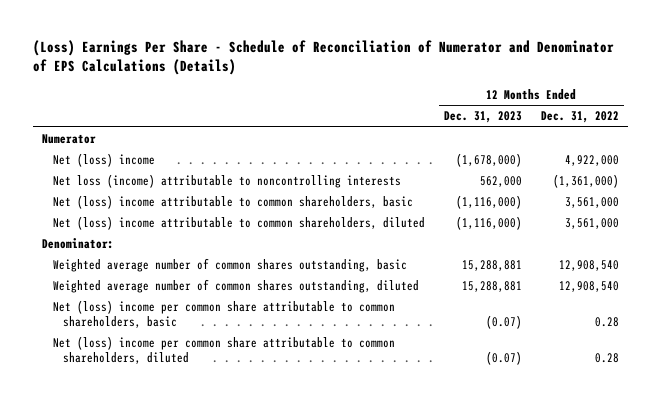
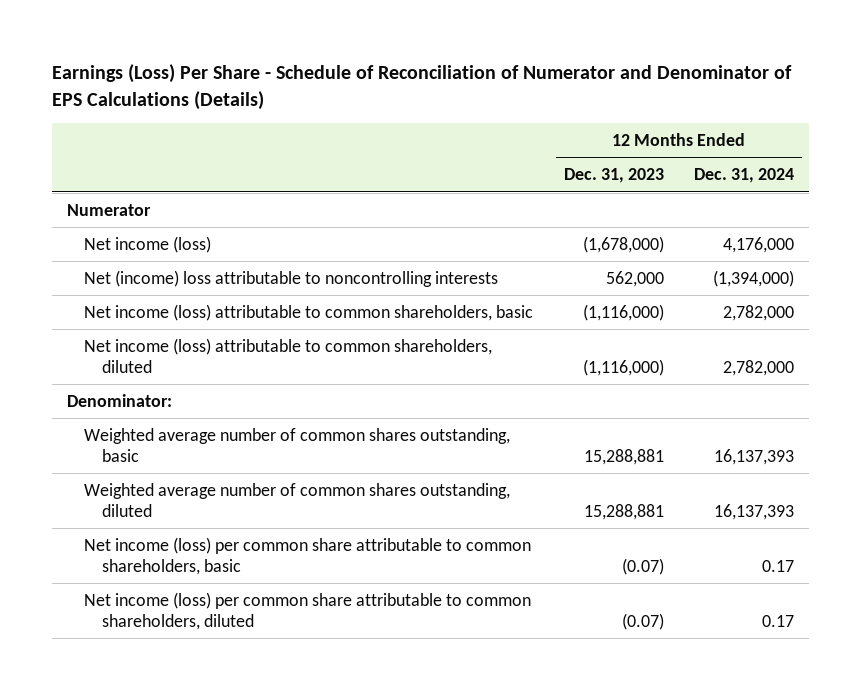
[32,40,614,76] (Loss) Earnings Per Share - Schedule of Reconciliation of Numerator and Denominator of EPS Calculations (Details) -> [52,64,793,110] Earnings (Loss) Per Share - Schedule of Reconciliation of Numerator and Denominator of EPS Calculations (Details)
[540,111,619,124] Dec. 31, 2022 -> none
none -> [694,168,795,184] Dec. 31, 2024
[52,153,155,168] Net (loss) income -> [84,235,212,253] Net income (loss)
[52,174,401,189] Net loss (income) attributable to noncontrolling interests -> [84,269,499,287] Net (income) loss attributable to noncontrolling interests
[52,195,413,210] Net (loss) income attributable to common shareholders, basic -> [84,303,534,321] Net income (loss) attributable to common shareholders, basic
[52,216,425,231] Net (loss) income attributable to common shareholders, diluted -> [84,337,493,373] Net income (loss) attributable to common shareholders, diluted
[52,300,395,329] Net (loss) income per common share attributable to common shareholders, basic -> [84,536,532,575] Net income (loss) per common share attributable to common shareholders, basic
[52,336,395,365] Net (loss) income per common share attributable to common shareholders, diluted -> [84,591,532,630] Net income (loss) per common share attributable to common shareholders, diluted

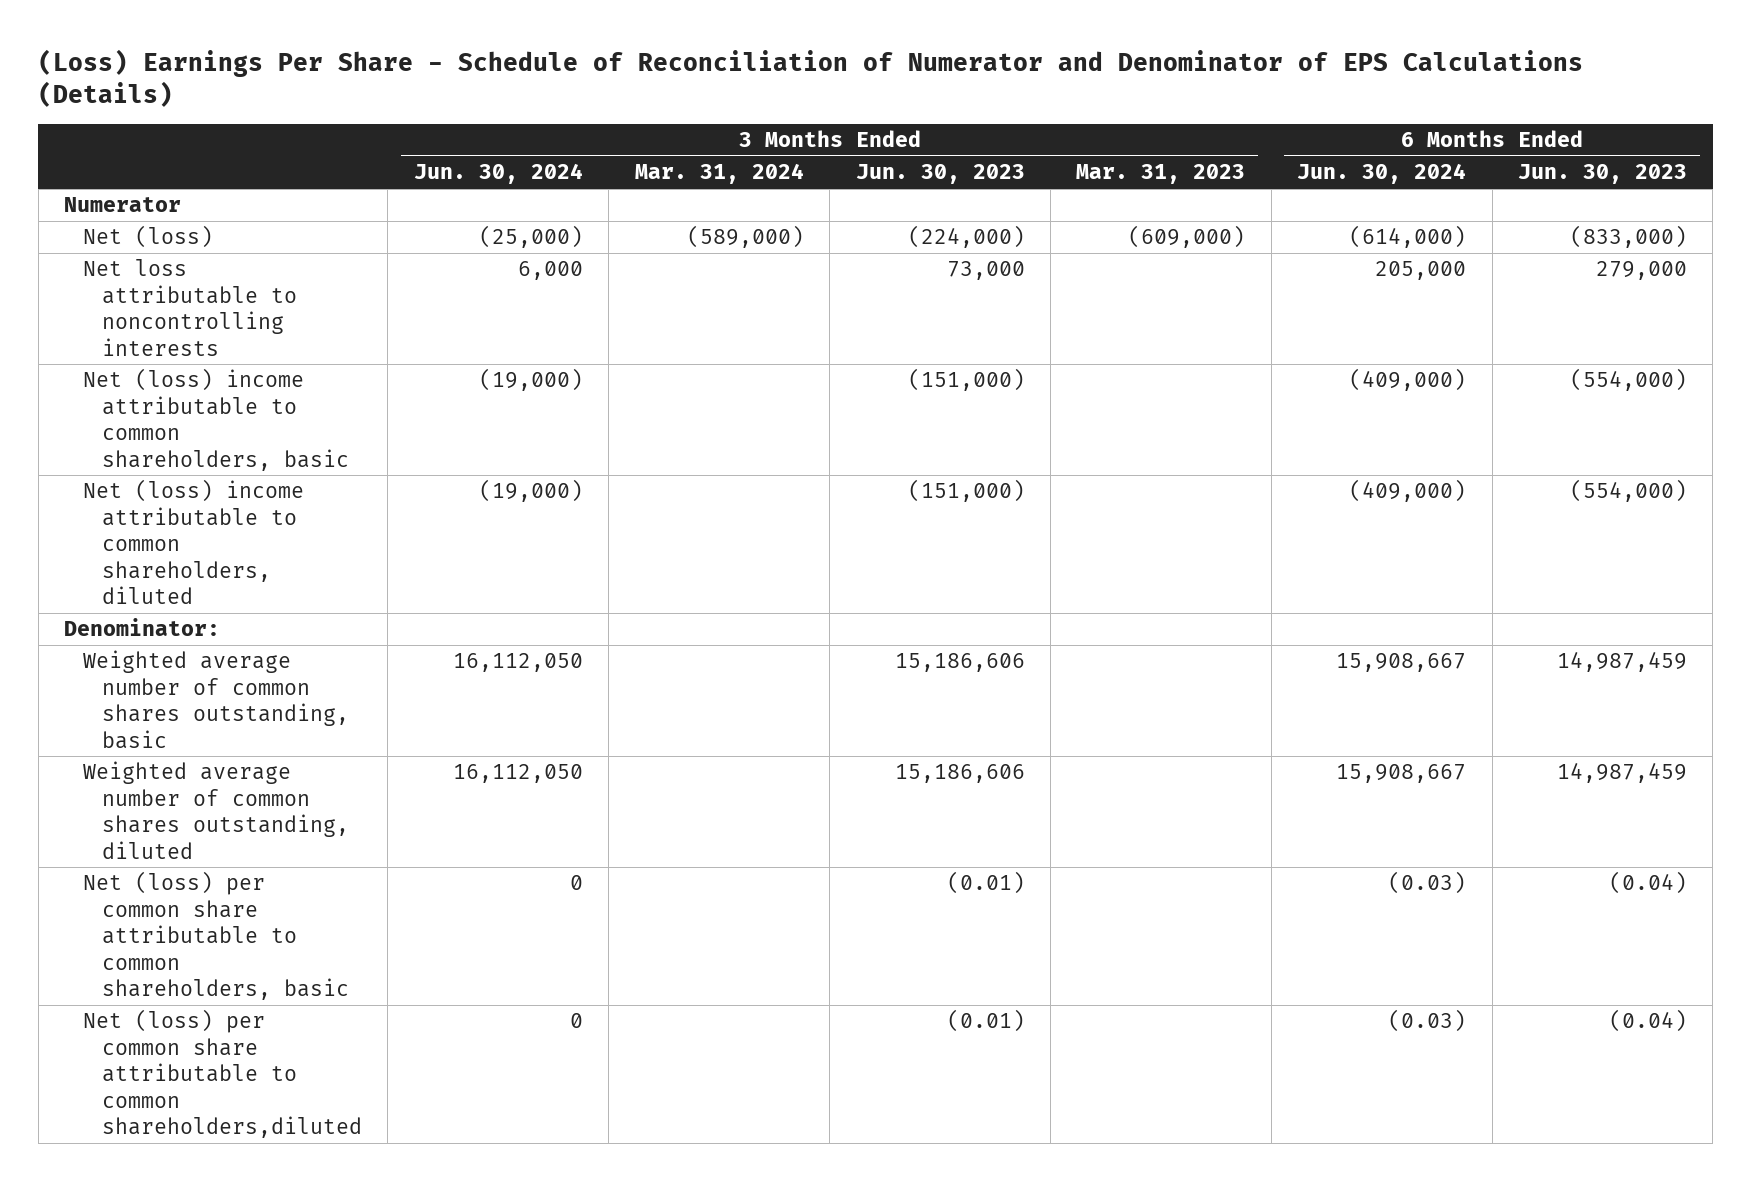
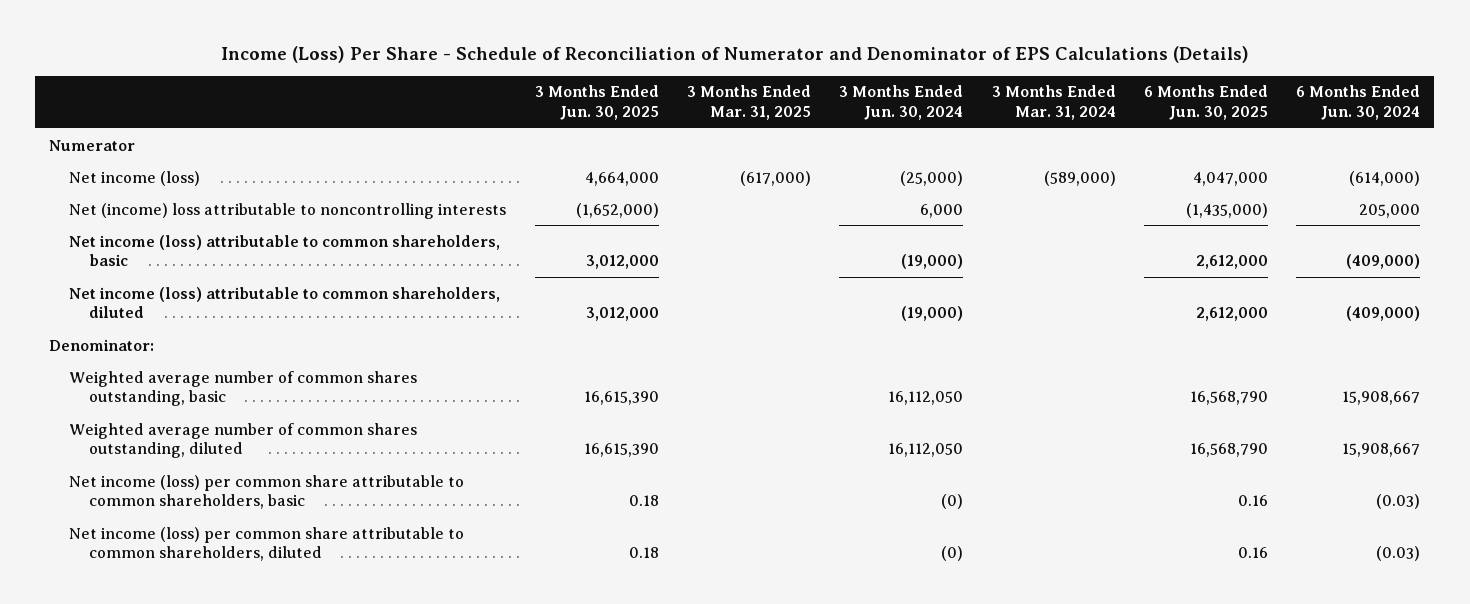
[38,48,1584,108] (Loss) Earnings Per Share - Schedule of Reconciliation of Numerator and Denominator of EPS Calculations (Details) -> [220,45,1249,63] Income (Loss) Per Share - Schedule of Reconciliation of Numerator and Denominator of EPS Calculations (Details)
[855,164,1025,185] Jun. 30, 2023 -> none
[1076,164,1246,185] Mar. 31, 2023 -> none
[1518,164,1688,185] Jun. 30, 2023 -> none
none -> [534,85,659,121] 3 Months Ended Jun. 30, 2025
none -> [686,85,811,121] 3 Months Ended Mar. 31, 2025
none -> [1143,85,1268,121] 6 Months Ended Jun. 30, 2025
[83,225,214,249] Net (loss) -> [69,170,201,186] Net income (loss)
[83,259,298,356] Net loss attributable to noncontrolling interests -> [69,202,507,219] Net (income) loss attributable to noncontrolling interests
[83,368,350,471] Net (loss) income attributable to common shareholders, basic -> [69,234,501,267] Net income (loss) attributable to common shareholders, basic
[83,479,305,605] Net (loss) income attributable to common shareholders, diluted -> [69,286,501,319] Net income (loss) attributable to common shareholders, diluted
[83,871,350,1001] Net (loss) per common share attributable to common shareholders, basic -> [69,474,465,510] Net income (loss) per common share attributable to common shareholders, basic
[569,875,583,891] 0 -> [941,494,964,510] (0)
[83,1009,363,1139] Net (loss) per common share attributable to common shareholders,diluted -> [69,526,465,562] Net income (loss) per common share attributable to common shareholders, diluted
[569,1013,583,1029] 0 -> [941,546,964,562] (0)

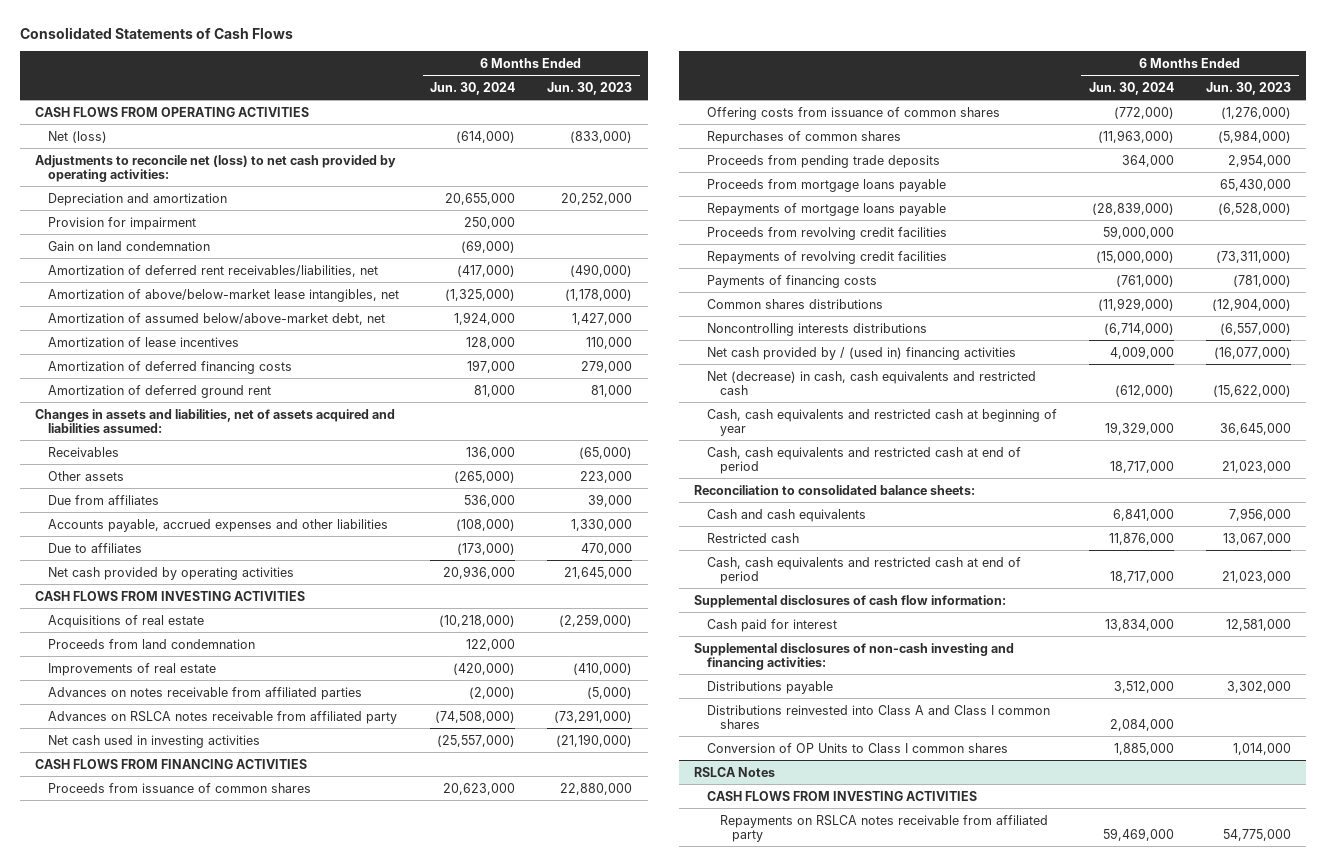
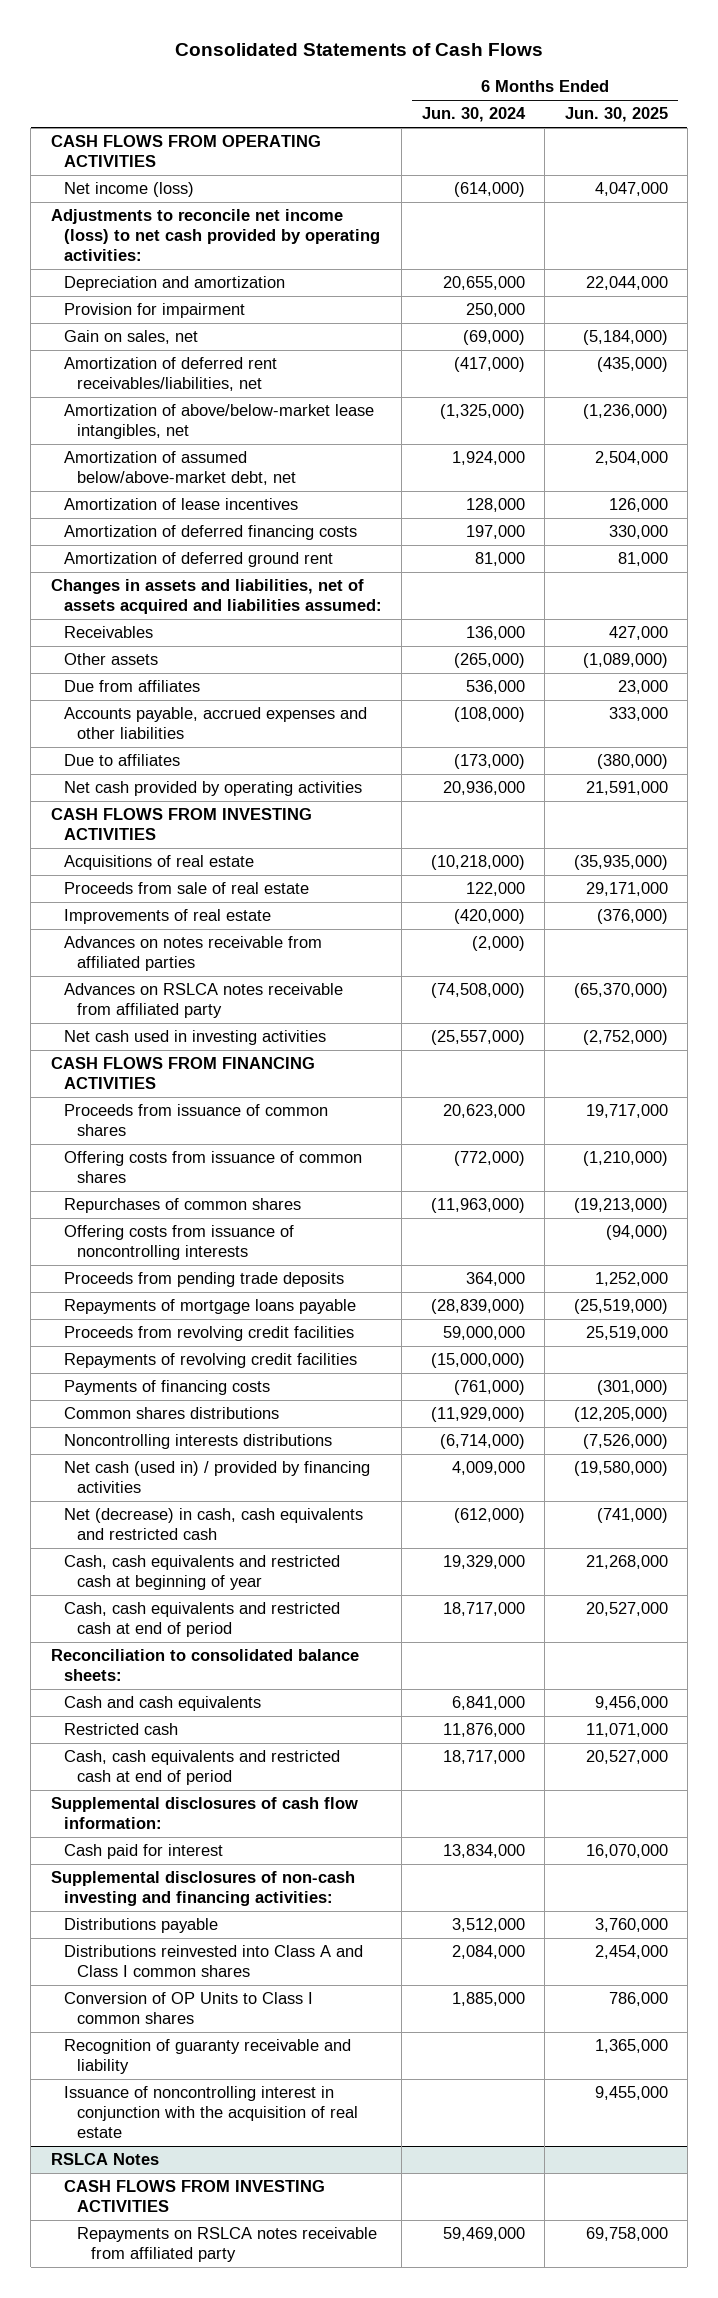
[546,81,632,95] Jun. 30, 2023 -> none
none -> [564,107,668,123] Jun. 30, 2025
[48,130,108,143] Net (loss) -> [63,182,194,198] Net income (loss)
[35,154,397,182] Adjustments to reconcile net (loss) to net cash provided by operating activities: -> [50,209,380,261] Adjustments to reconcile net income (loss) to net cash provided by operating activities:
[48,240,211,251] Gain on land condemnation -> none
none -> [63,330,198,345] Gain on sales, net
[48,638,256,649] Proceeds from land condemnation -> [63,882,309,895] Proceeds from sale of real estate
none -> [63,1225,294,1261] Offering costs from issuance of noncontrolling interests
[706,178,946,192] Proceeds from mortgage loans payable -> none
[706,346,1016,360] Net cash provided by / (used in) financing activities -> [63,1461,370,1494] Net cash (used in) / provided by financing activities
none -> [63,2039,351,2075] Recognition of guaranty receivable and liability
none -> [63,2086,359,2138] Issuance of noncontrolling interest in conjunction with the acquisition of real estate

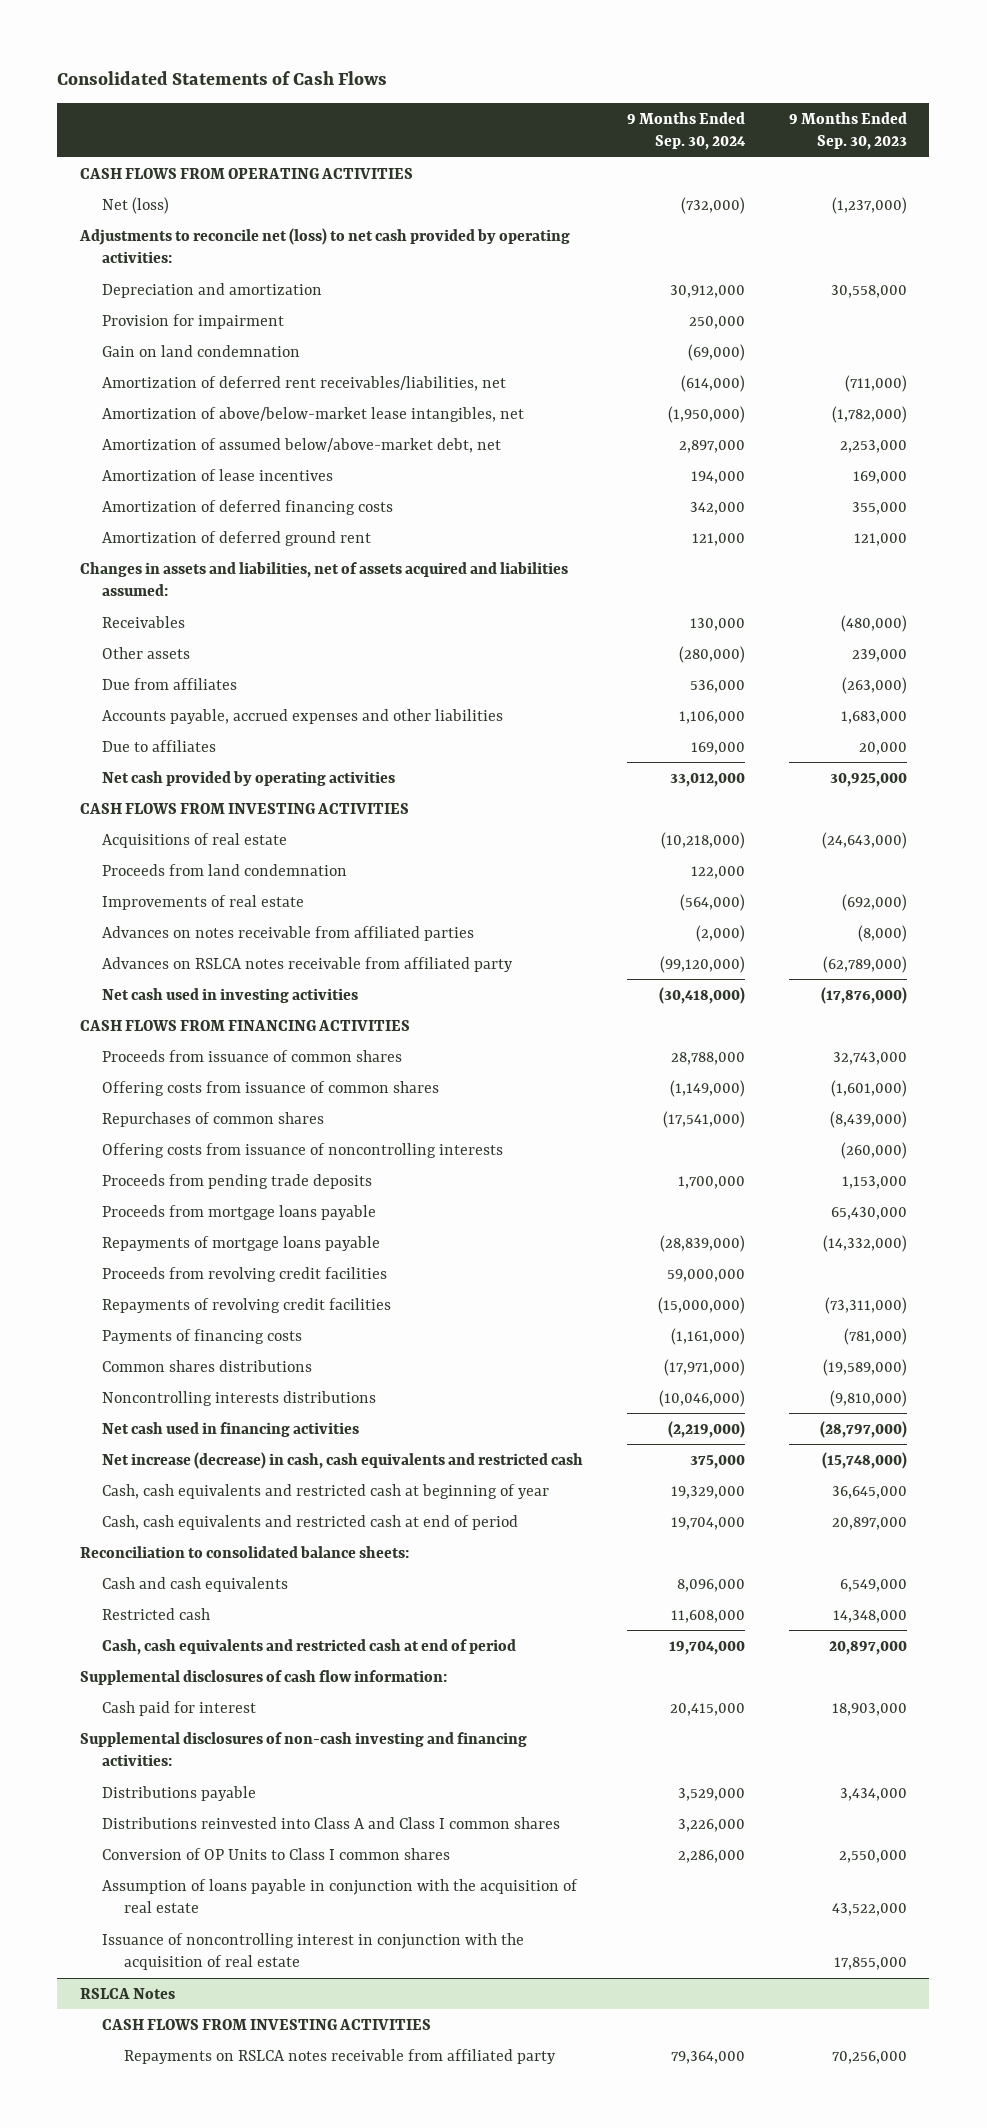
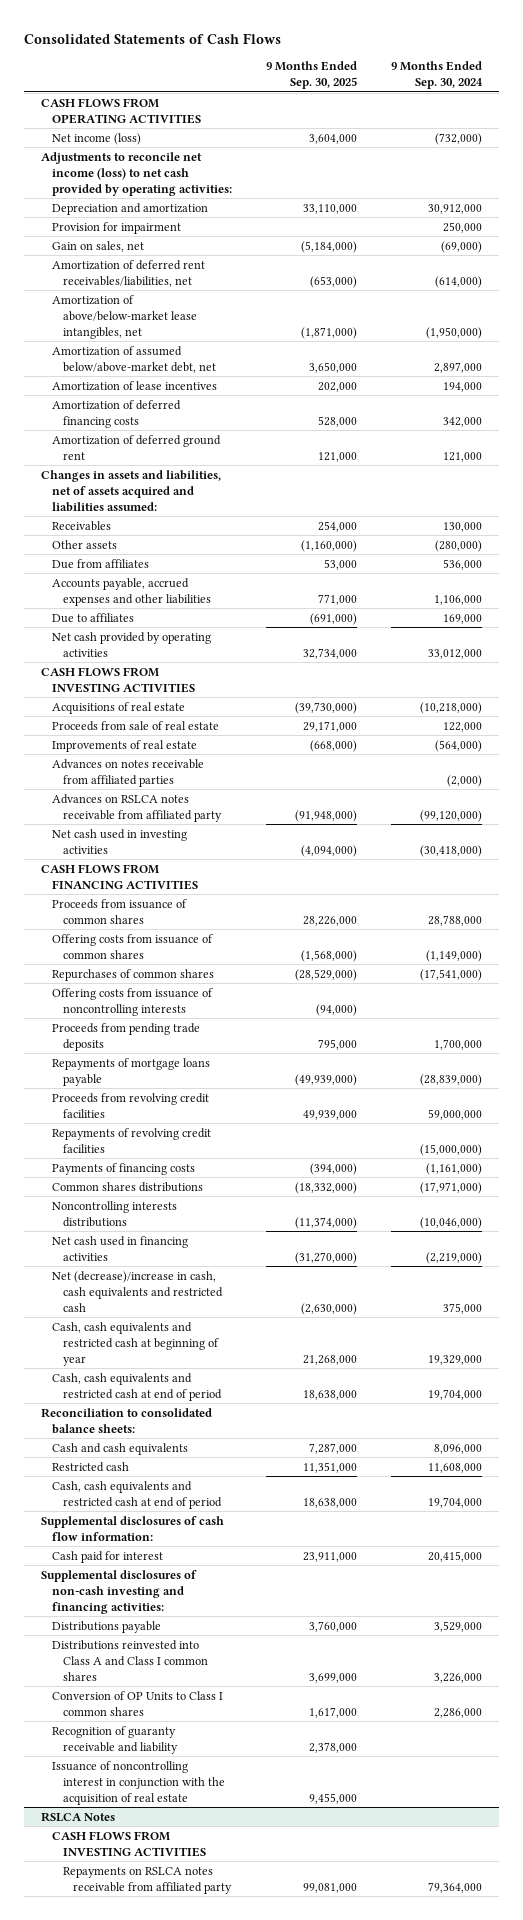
[789,111,908,151] 9 Months Ended Sep. 30, 2023 -> none
none -> [265,61,357,90] 9 Months Ended Sep. 30, 2025
[101,196,169,214] Net (loss) -> [51,132,141,145] Net income (loss)
[78,227,570,264] Adjustments to reconcile net (loss) to net cash provided by operating activities: -> [41,151,232,196] Adjustments to reconcile net income (loss) to net cash provided by operating activities:
[101,344,300,357] Gain on land condemnation -> none
none -> [51,240,144,252] Gain on sales, net
[101,863,347,876] Proceeds from land condemnation -> [51,720,219,731] Proceeds from sale of real estate
[101,1204,376,1220] Proceeds from mortgage loans payable -> none
[101,1451,583,1469] Net increase (decrease) in cash, cash equivalents and restricted cash -> [51,1270,223,1312] Net (decrease)/increase in cash, cash equivalents and restricted cash
[101,1878,578,1914] Assumption of loans payable in conjunction with the acquisition of real estate -> none
none -> [51,1725,178,1754] Recognition of guaranty receivable and liability

